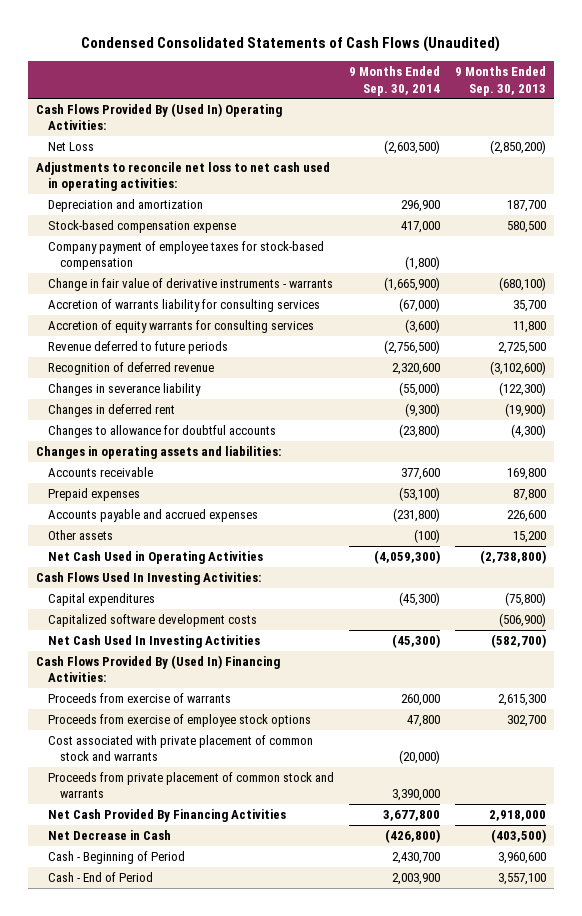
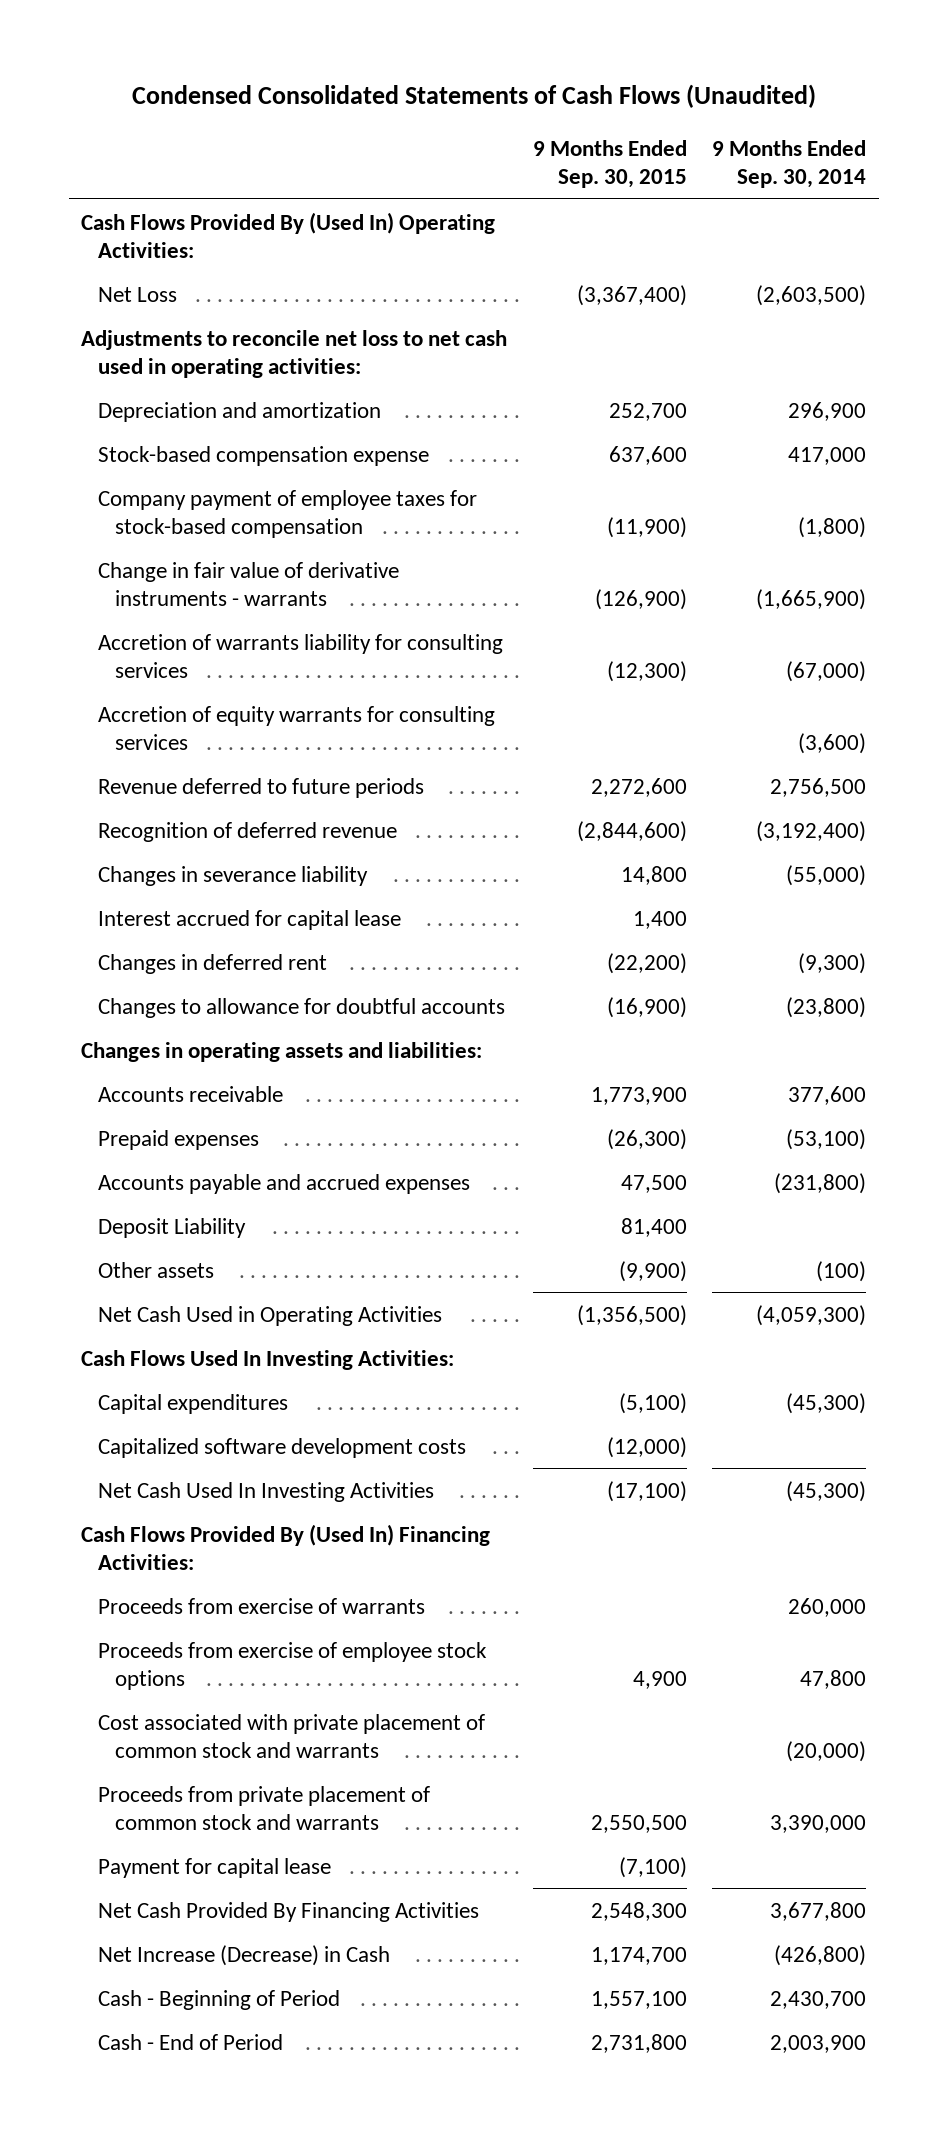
[455,66,547,96] 9 Months Ended Sep. 30, 2013 -> none
none -> [532,139,687,188] 9 Months Ended Sep. 30, 2015
[383,340,440,355] (2,756,500) -> [770,777,867,797] 2,756,500
[391,363,440,376] 2,320,600 -> [756,820,867,842] (3,192,400)
none -> [98,909,402,930] Interest accrued for capital lease
none -> [98,1217,247,1238] Deposit Liability
none -> [98,1857,332,1878] Payment for capital lease
[47,830,171,841] Net Decrease in Cash -> [98,1944,391,1966] Net Increase (Decrease) in Cash

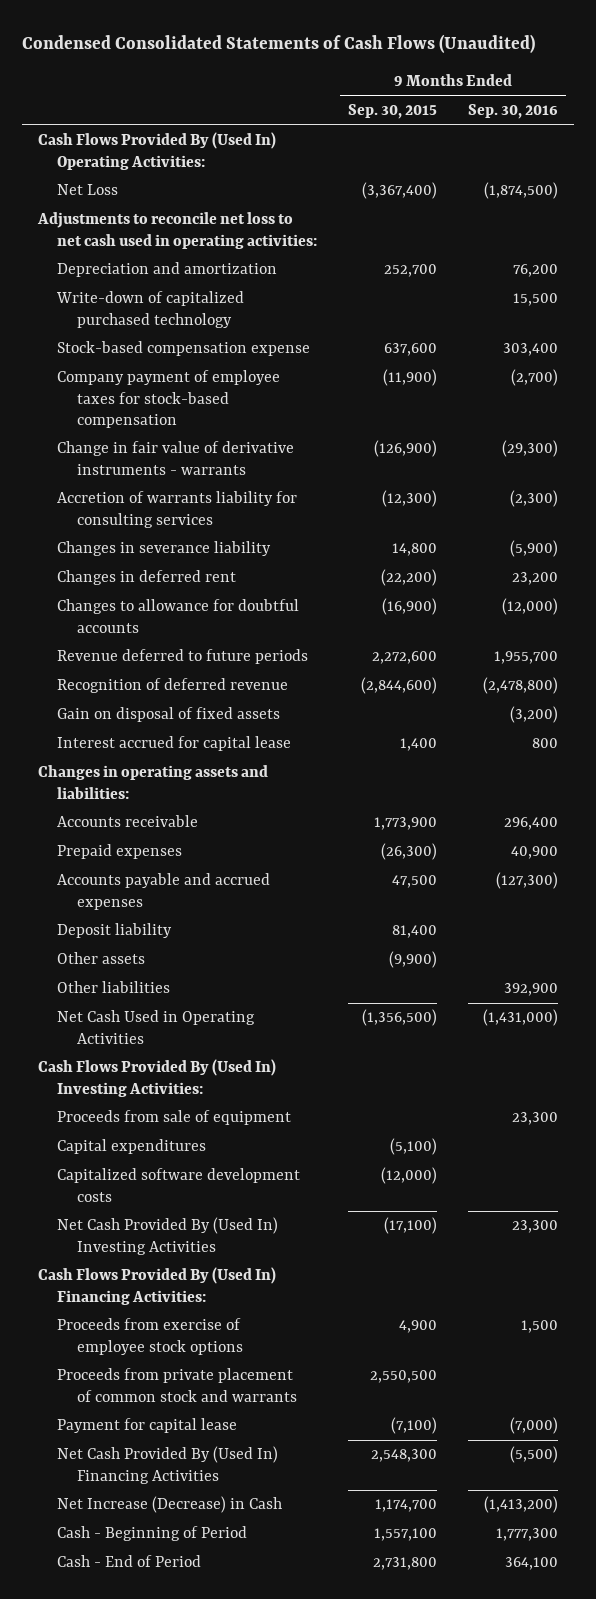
[712,139,867,188] 9 Months Ended Sep. 30, 2014 -> none
none -> [468,104,559,120] Sep. 30, 2016
none -> [56,291,245,328] Write-down of capitalized purchased technology
[98,705,496,750] Accretion of equity warrants for consulting services -> none
[98,777,425,798] Revenue deferred to future periods -> [57,649,309,665] Revenue deferred to future periods
[98,821,398,842] Recognition of deferred revenue -> [57,678,289,694] Recognition of deferred revenue
none -> [57,707,281,723] Gain on disposal of fixed assets
[98,909,402,930] Interest accrued for capital lease -> [57,736,292,752] Interest accrued for capital lease
[98,1217,247,1238] Deposit Liability -> [57,923,173,939] Deposit liability
none -> [57,981,171,994] Other liabilities
[81,1349,455,1370] Cash Flows Used In Investing Activities: -> [37,1059,276,1097] Cash Flows Provided By (Used In) Investing Activities:
none -> [57,1110,292,1126] Proceeds from sale of equipment
[98,1481,435,1502] Net Cash Used In Investing Activities -> [57,1217,279,1255] Net Cash Provided By (Used In) Investing Activities
[98,1597,426,1614] Proceeds from exercise of warrants -> none
[98,1713,486,1758] Cost associated with private placement of common stock and warrants -> none
[98,1901,480,1922] Net Cash Provided By Financing Activities -> [57,1446,279,1484] Net Cash Provided By (Used In) Financing Activities

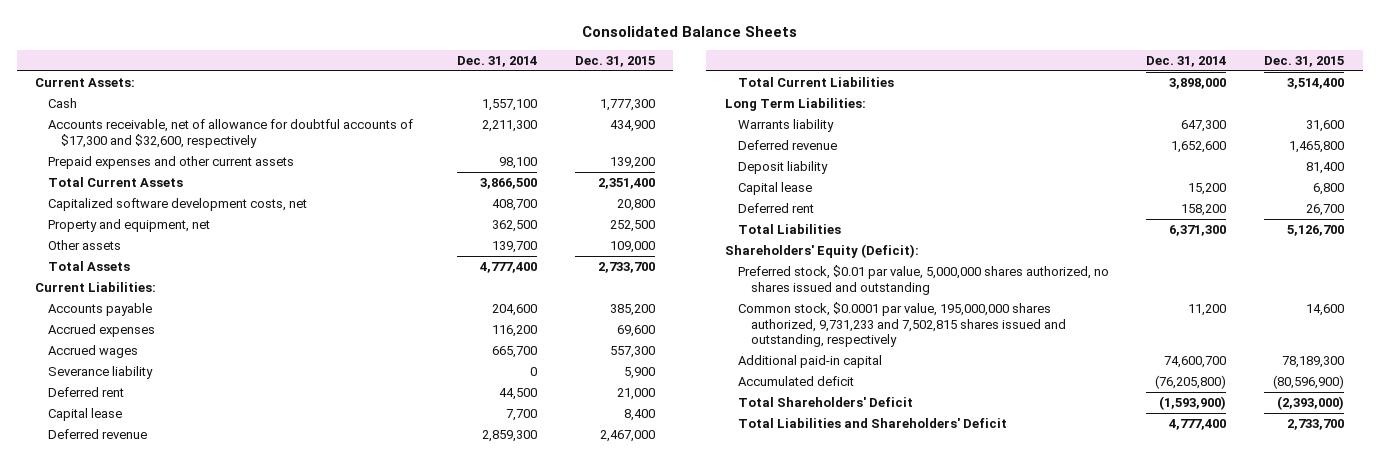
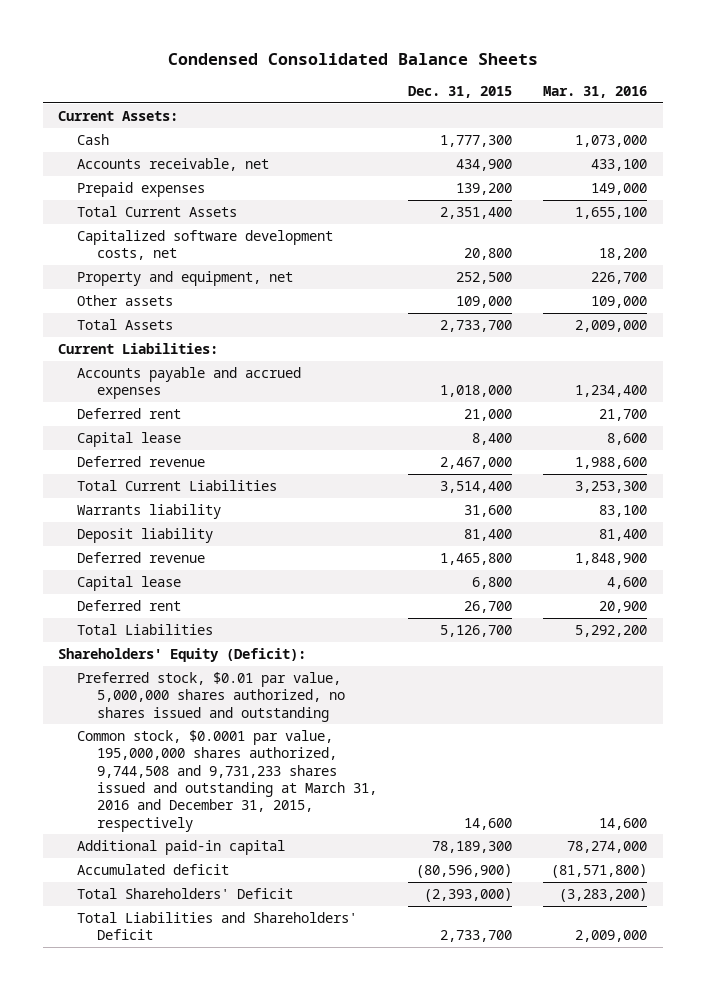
[581,25,797,37] Consolidated Balance Sheets -> [167,52,538,65] Condensed Consolidated Balance Sheets
[456,56,537,68] Dec. 31, 2014 -> none
none -> [543,85,648,98] Mar. 31, 2016
[48,119,414,148] Accounts receivable, net of allowance for doubtful accounts of $17,300 and $32,600, respectively -> [77,157,270,171] Accounts receivable, net
[48,156,295,170] Prepaid expenses and other current assets -> [77,181,206,197] Prepaid expenses
[48,324,156,338] Accrued expenses -> none
[48,345,139,359] Accrued wages -> none
[48,366,154,380] Severance liability -> none
[48,303,153,317] Accounts payable -> [77,366,302,400] Accounts payable and accrued expenses
[609,304,655,317] 385,200 -> [439,385,512,398] 1,018,000
[724,98,866,112] Long Term Liabilities: -> none
[737,140,837,151] Deferred revenue -> [77,551,206,563] Deferred revenue
[737,302,1066,348] Common stock, $0.0001 par value, 195,000,000 shares authorized, 9,731,233 and 7,502,815 shares issued and outstanding, respectively -> [77,729,377,832] Common stock, $0.0001 par value, 195,000,000 shares authorized, 9,744,508 and 9,731,233 shares issued and outstanding at March 31, 2016 and December 31, 2015, respectively

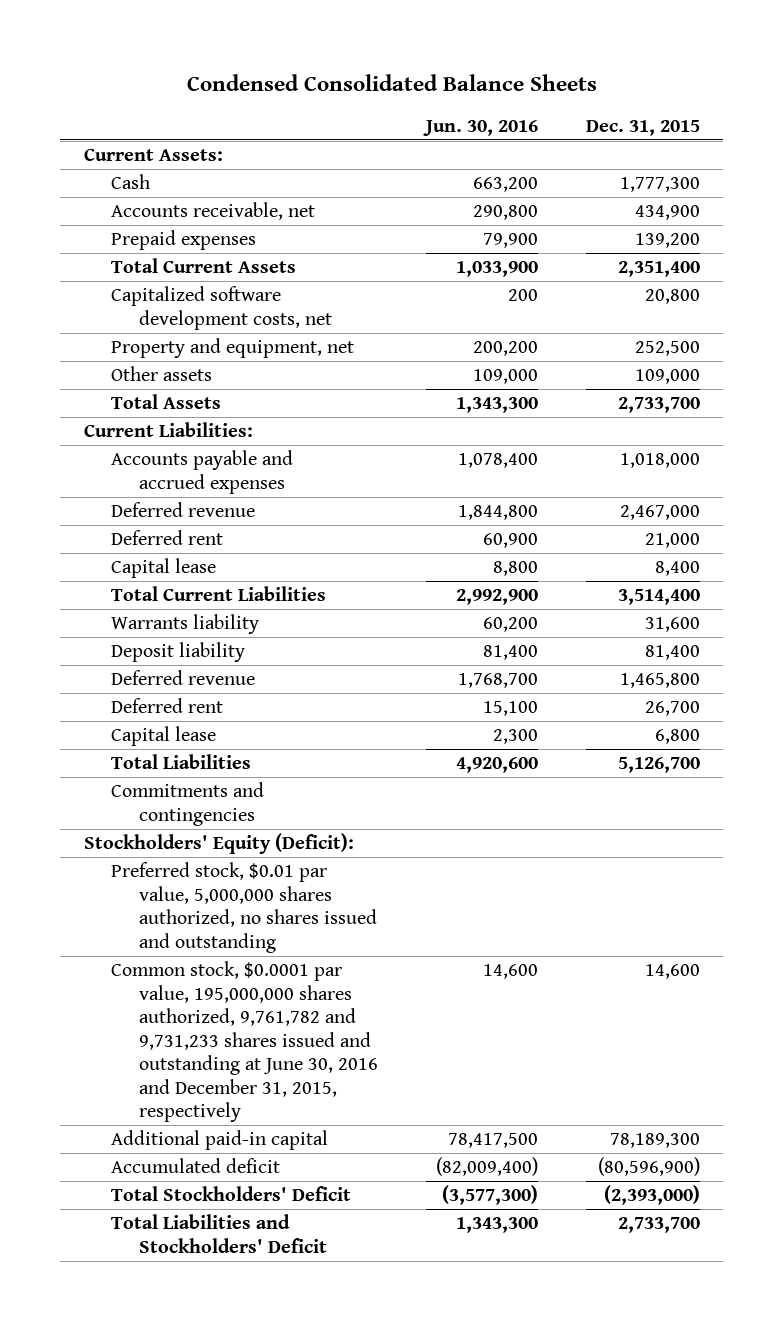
[543,85,648,98] Mar. 31, 2016 -> none
none -> [422,119,538,136] Jun. 30, 2016
[77,455,206,467] Deferred revenue -> [111,502,256,518] Deferred revenue
[77,575,182,591] Capital lease -> [111,726,217,747] Capital lease
none -> [111,782,265,826] Commitments and contingencies
[58,647,307,662] Shareholders' Equity (Deficit): -> [84,833,355,855] Stockholders' Equity (Deficit):
[77,729,377,832] Common stock, $0.0001 par value, 195,000,000 shares authorized, 9,744,508 and 9,731,233 shares issued and outstanding at March 31, 2016 and December 31, 2015, respectively -> [111,961,378,1122] Common stock, $0.0001 par value, 195,000,000 shares authorized, 9,761,782 and 9,731,233 shares issued and outstanding at June 30, 2016 and December 31, 2015, respectively
[77,887,294,899] Total Shareholders' Deficit -> [111,1186,352,1202] Total Stockholders' Deficit
[77,911,358,941] Total Liabilities and Shareholders' Deficit -> [111,1214,327,1253] Total Liabilities and Stockholders' Deficit

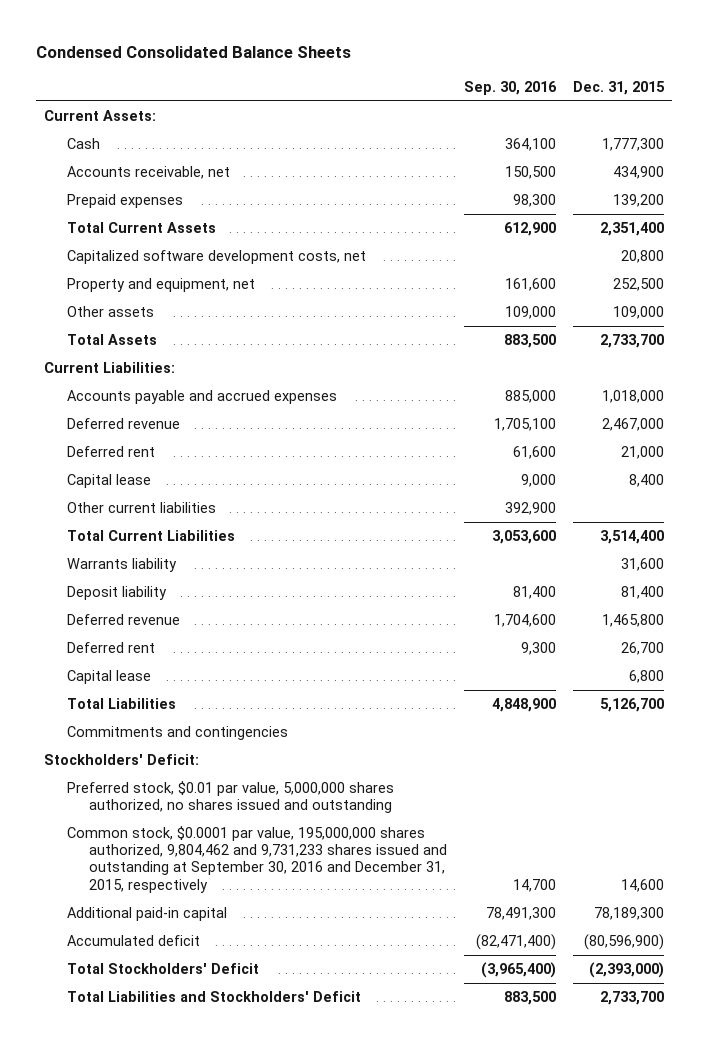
[422,119,538,136] Jun. 30, 2016 -> none
none -> [464,80,558,95] Sep. 30, 2016
none -> [66,502,216,514] Other current liabilities
[84,833,355,855] Stockholders' Equity (Deficit): -> [44,754,200,766] Stockholders' Deficit:
[111,961,378,1122] Common stock, $0.0001 par value, 195,000,000 shares authorized, 9,761,782 and 9,731,233 shares issued and outstanding at June 30, 2016 and December 31, 2015, respectively -> [66,826,448,893] Common stock, $0.0001 par value, 195,000,000 shares authorized, 9,804,462 and 9,731,233 shares issued and outstanding at September 30, 2016 and December 31, 2015, respectively

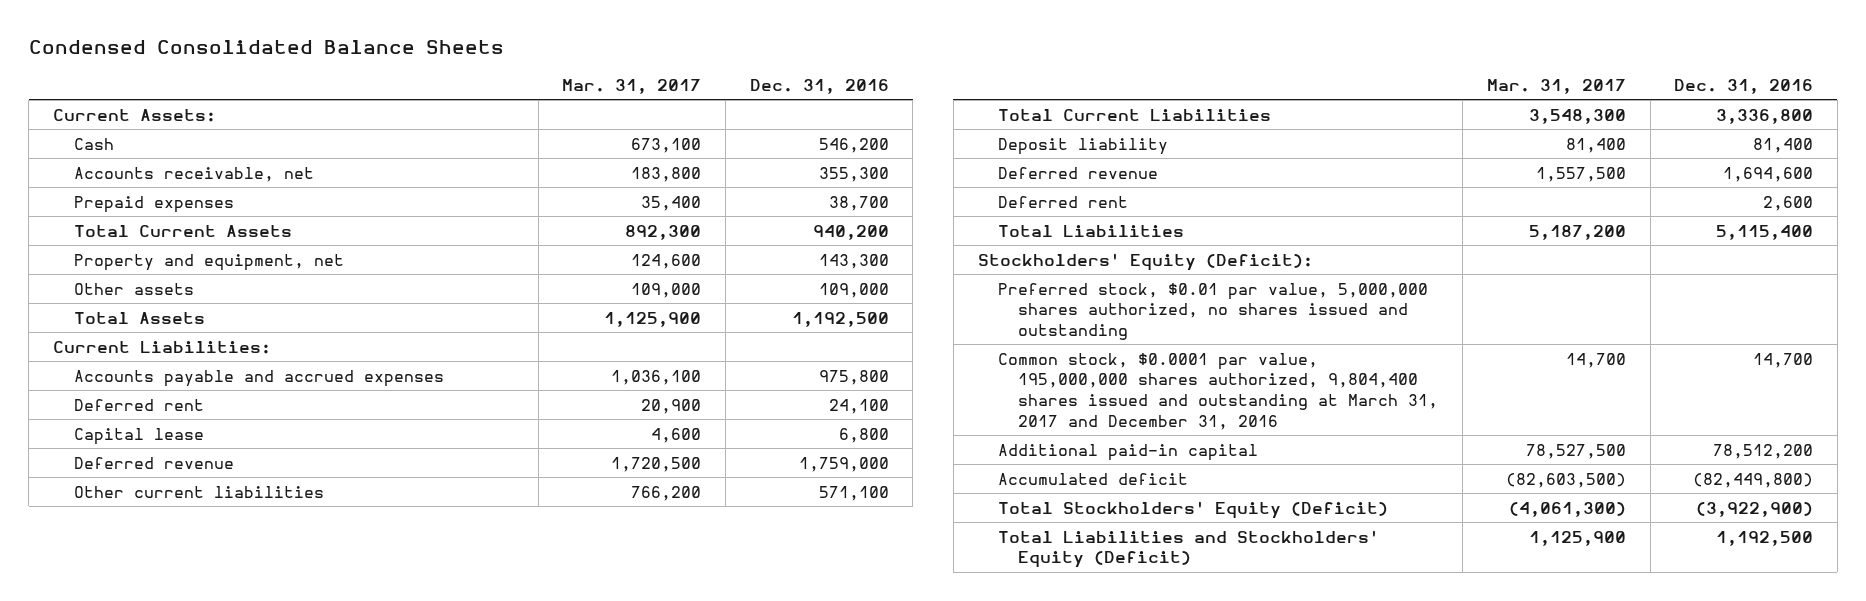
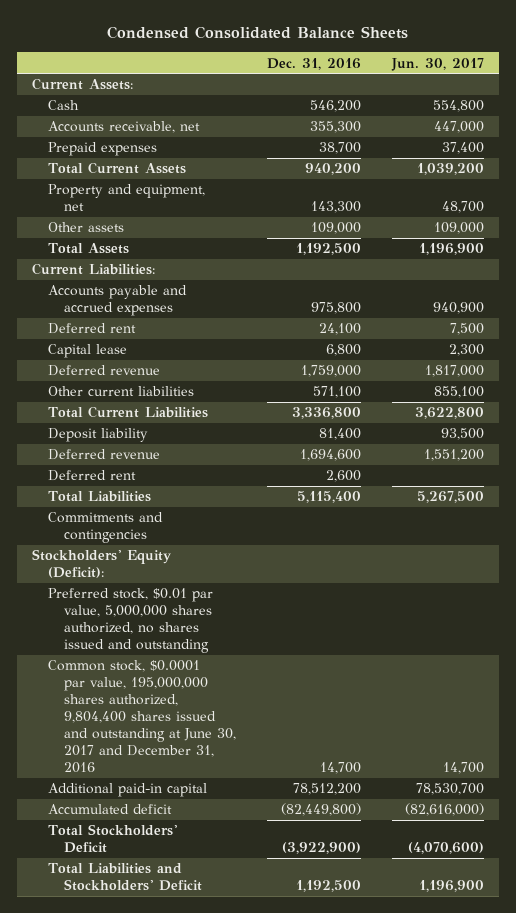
[562,78,702,94] Mar. 31, 2017 -> none
none -> [390,57,484,71] Jun. 30, 2017
none -> [48,512,164,544] Commitments and contingencies
[998,352,1439,430] Common stock, $0.0001 par value, 195,000,000 shares authorized, 9,804,400 shares issued and outstanding at March 31, 2017 and December 31, 2016 -> [48,660,236,774] Common stock, $0.0001 par value, 195,000,000 shares authorized, 9,804,400 shares issued and outstanding at June 30, 2017 and December 31, 2016
[998,500,1389,519] Total Stockholders' Equity (Deficit) -> [48,824,178,854] Total Stockholders' Deficit
[998,529,1380,569] Total Liabilities and Stockholders' Equity (Deficit) -> [48,863,202,892] Total Liabilities and Stockholders' Deficit

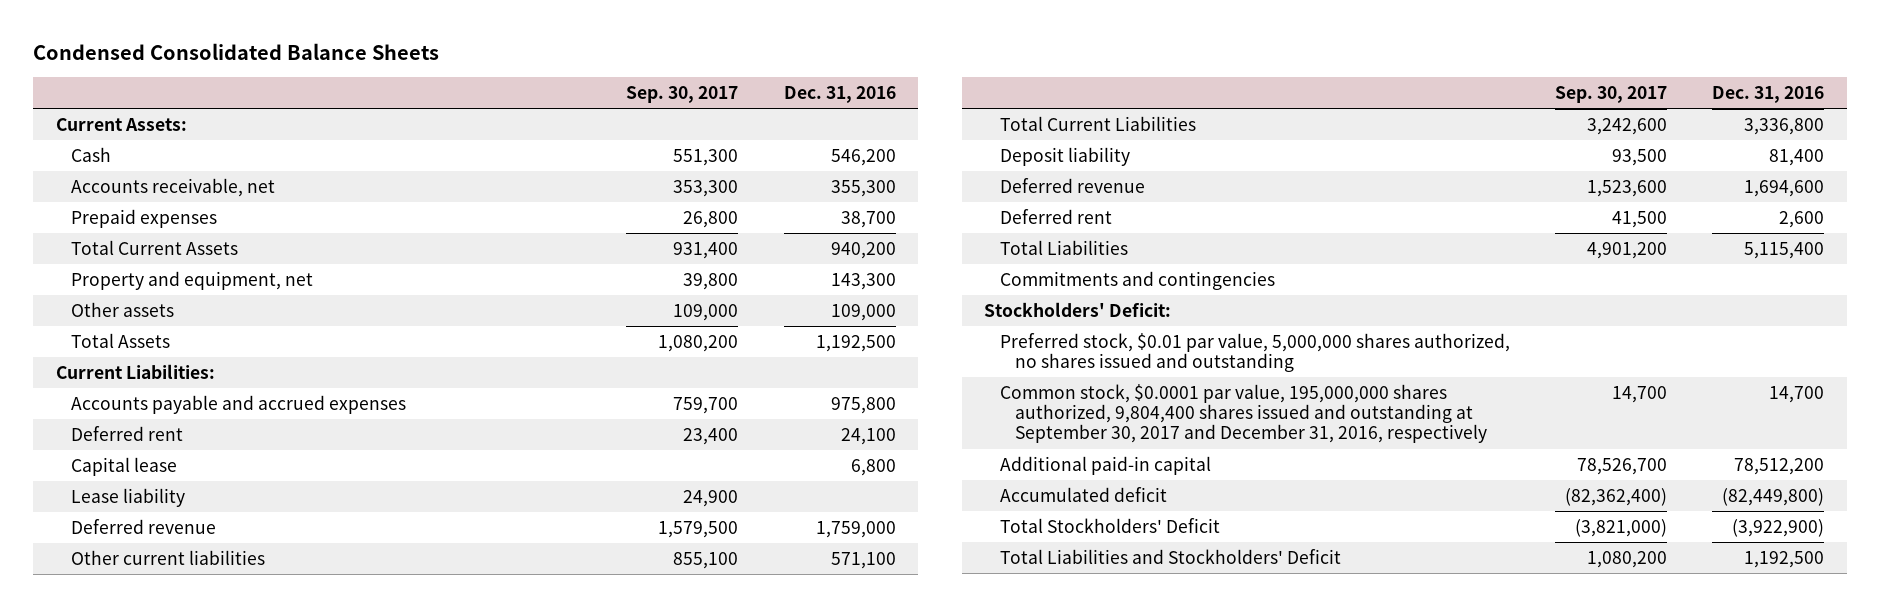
[390,57,484,71] Jun. 30, 2017 -> none
none -> [626,85,739,103] Sep. 30, 2017
none -> [71,487,186,507] Lease liability
[32,549,172,579] Stockholders' Equity (Deficit): -> [984,301,1172,317] Stockholders' Deficit:
[48,660,236,774] Common stock, $0.0001 par value, 195,000,000 shares authorized, 9,804,400 shares issued and outstanding at June 30, 2017 and December 31, 2016 -> [999,383,1488,444] Common stock, $0.0001 par value, 195,000,000 shares authorized, 9,804,400 shares issued and outstanding at September 30, 2017 and December 31, 2016, respectively

